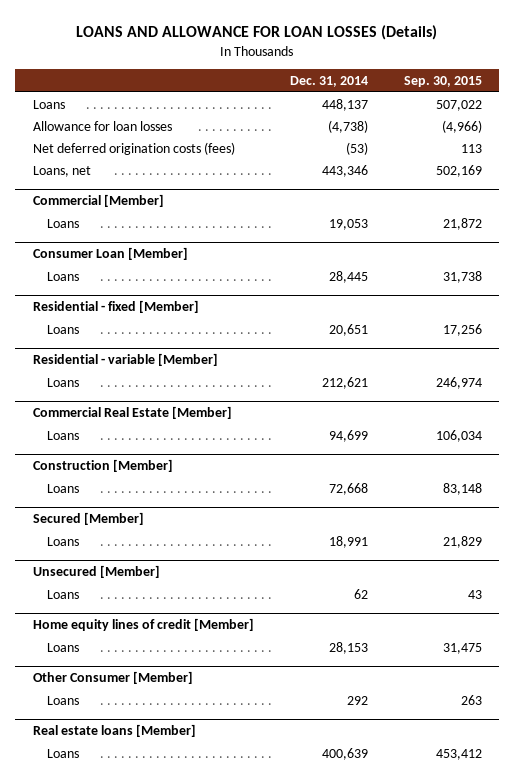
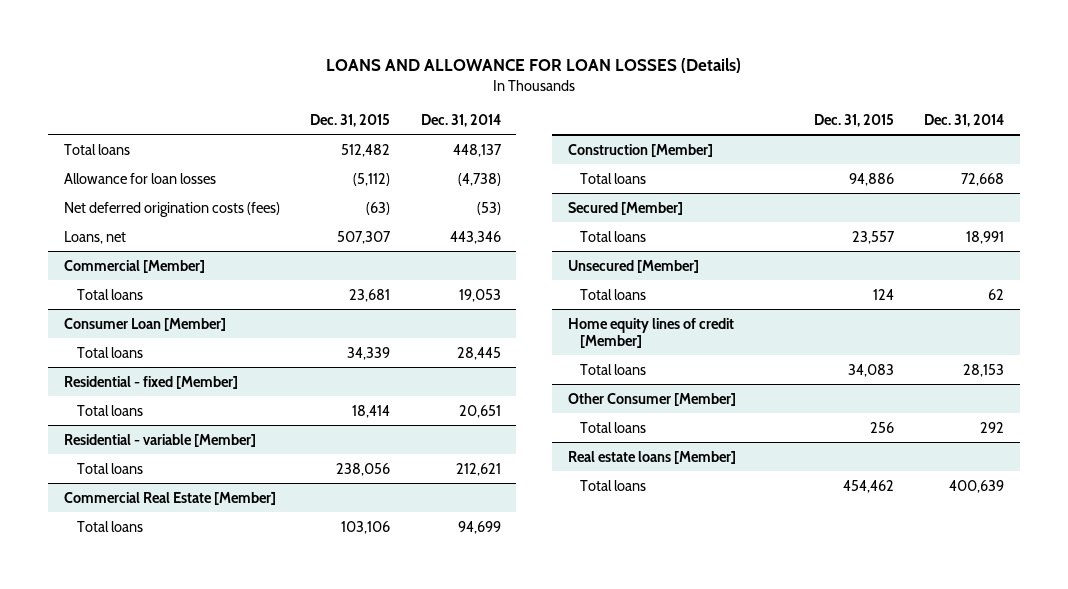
[403,76,482,88] Sep. 30, 2015 -> none
none -> [310,114,391,128] Dec. 31, 2015
[33,99,66,109] Loans -> [63,143,130,155] Total loans
[46,218,79,228] Loans -> [76,288,143,300] Total loans
[46,271,79,281] Loans -> [76,346,143,358] Total loans
[46,324,79,334] Loans -> [76,404,143,416] Total loans
[46,377,79,387] Loans -> [76,462,143,474] Total loans
[46,430,79,440] Loans -> [76,520,143,532] Total loans
[46,483,79,493] Loans -> [580,172,647,184] Total loans
[46,536,79,546] Loans -> [580,230,647,242] Total loans
[46,589,79,599] Loans -> [580,288,647,300] Total loans
[46,642,79,652] Loans -> [580,363,647,375] Total loans
[46,695,79,705] Loans -> [580,421,647,433] Total loans
[46,748,79,758] Loans -> [580,479,647,491] Total loans

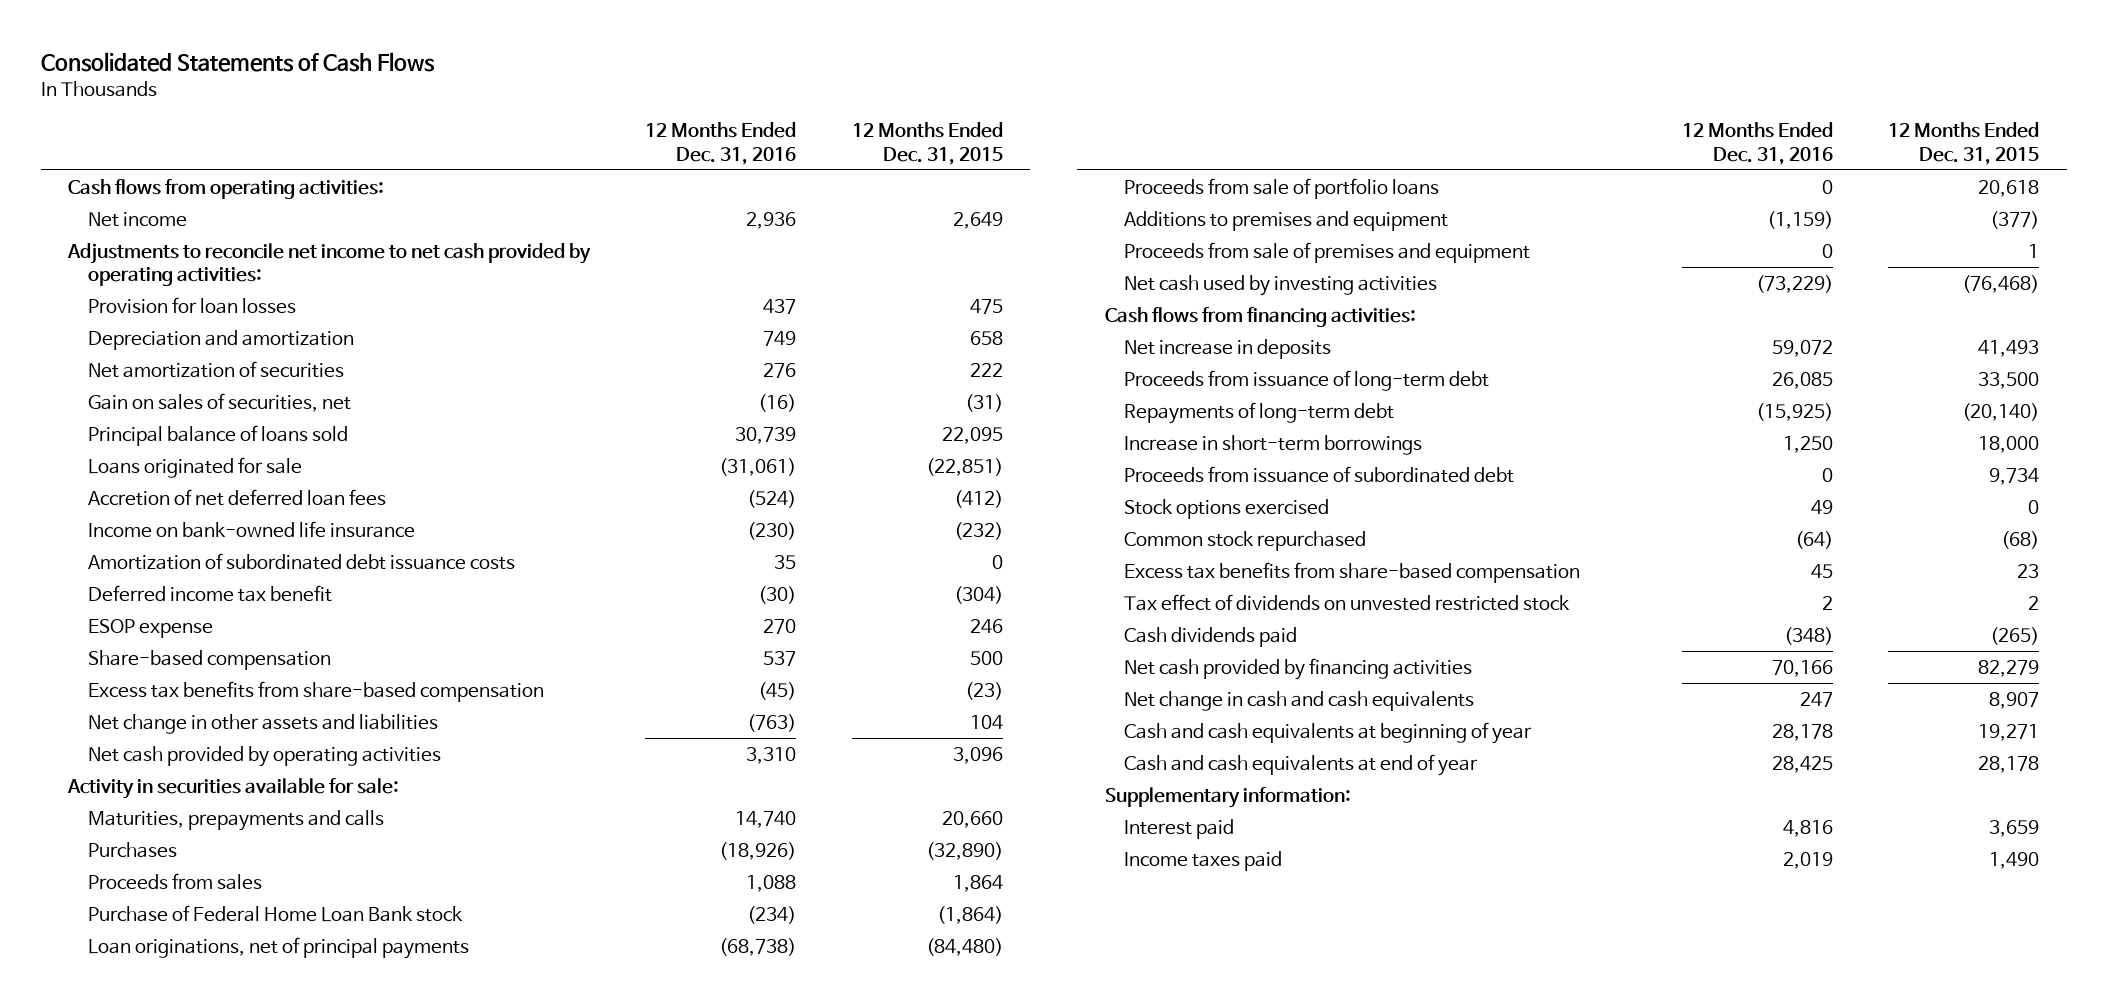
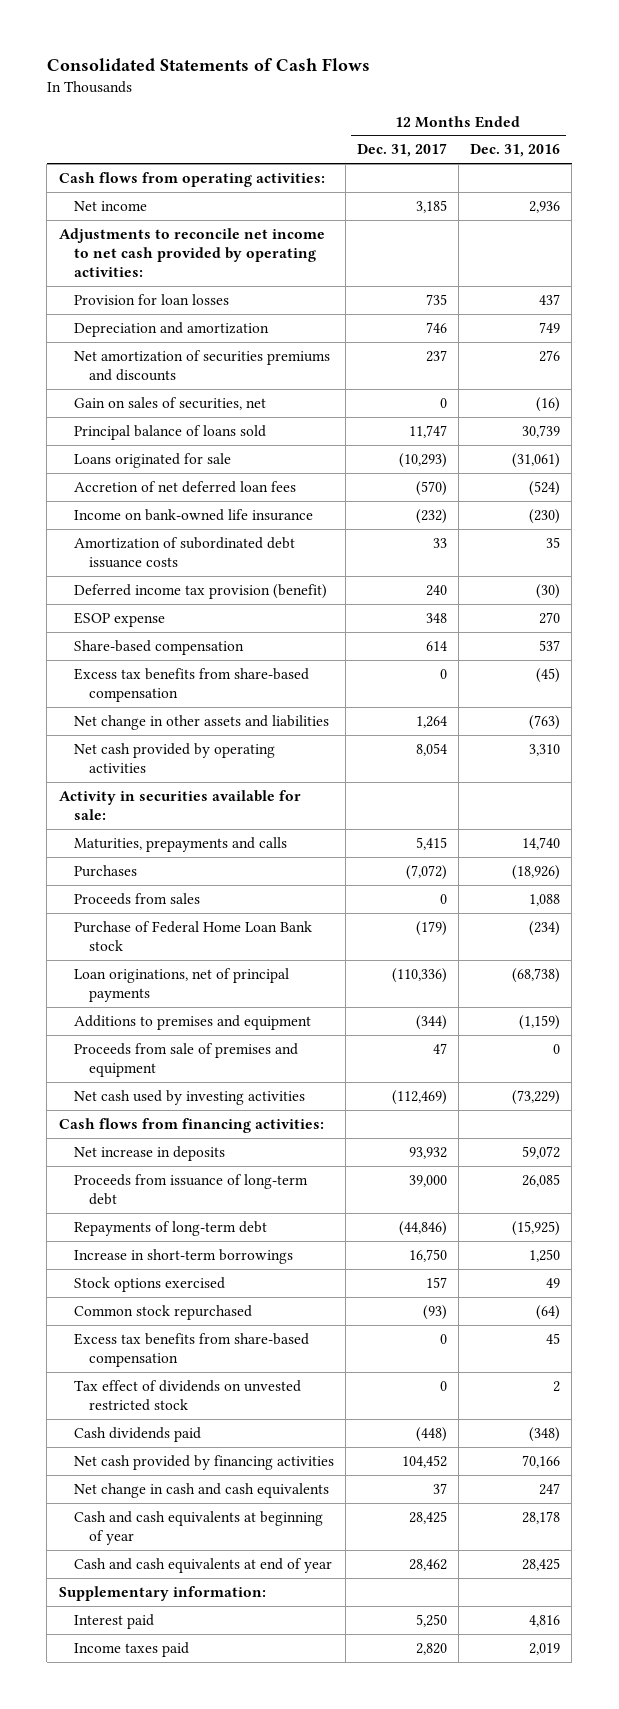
[851,122,1003,165] 12 Months Ended Dec. 31, 2015 -> none
none -> [356,143,447,158] Dec. 31, 2017
[87,360,344,378] Net amortization of securities -> [73,349,330,381] Net amortization of securities premiums and discounts
[87,584,332,602] Deferred income tax benefit -> [73,583,327,599] Deferred income tax provision (benefit)
[1124,177,1440,199] Proceeds from sale of portfolio loans -> none
[1124,465,1515,483] Proceeds from issuance of subordinated debt -> none

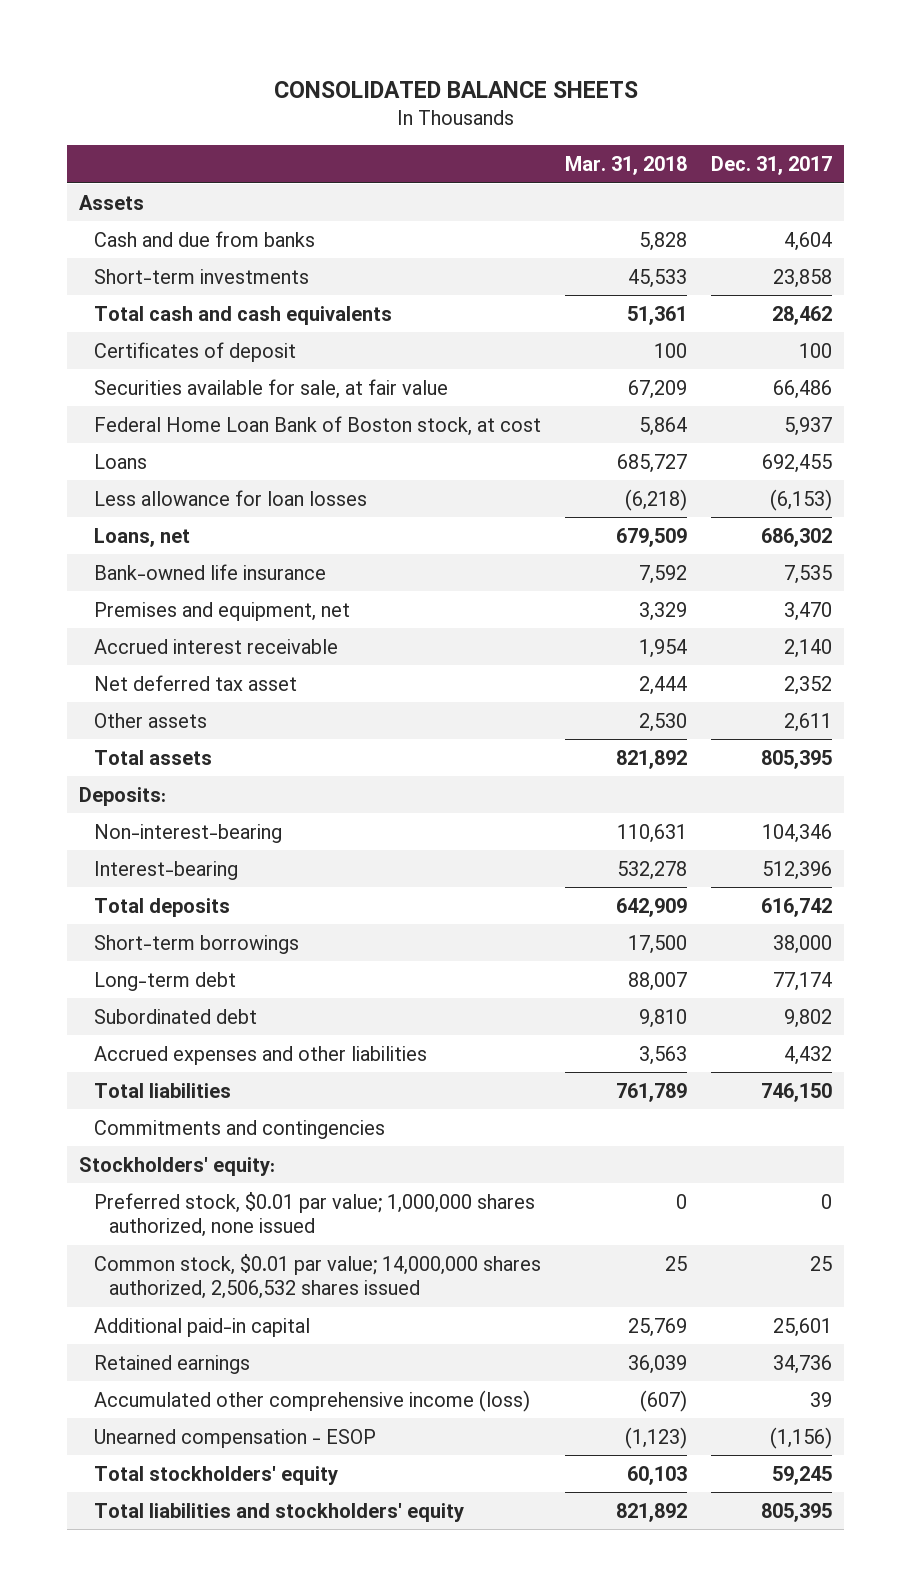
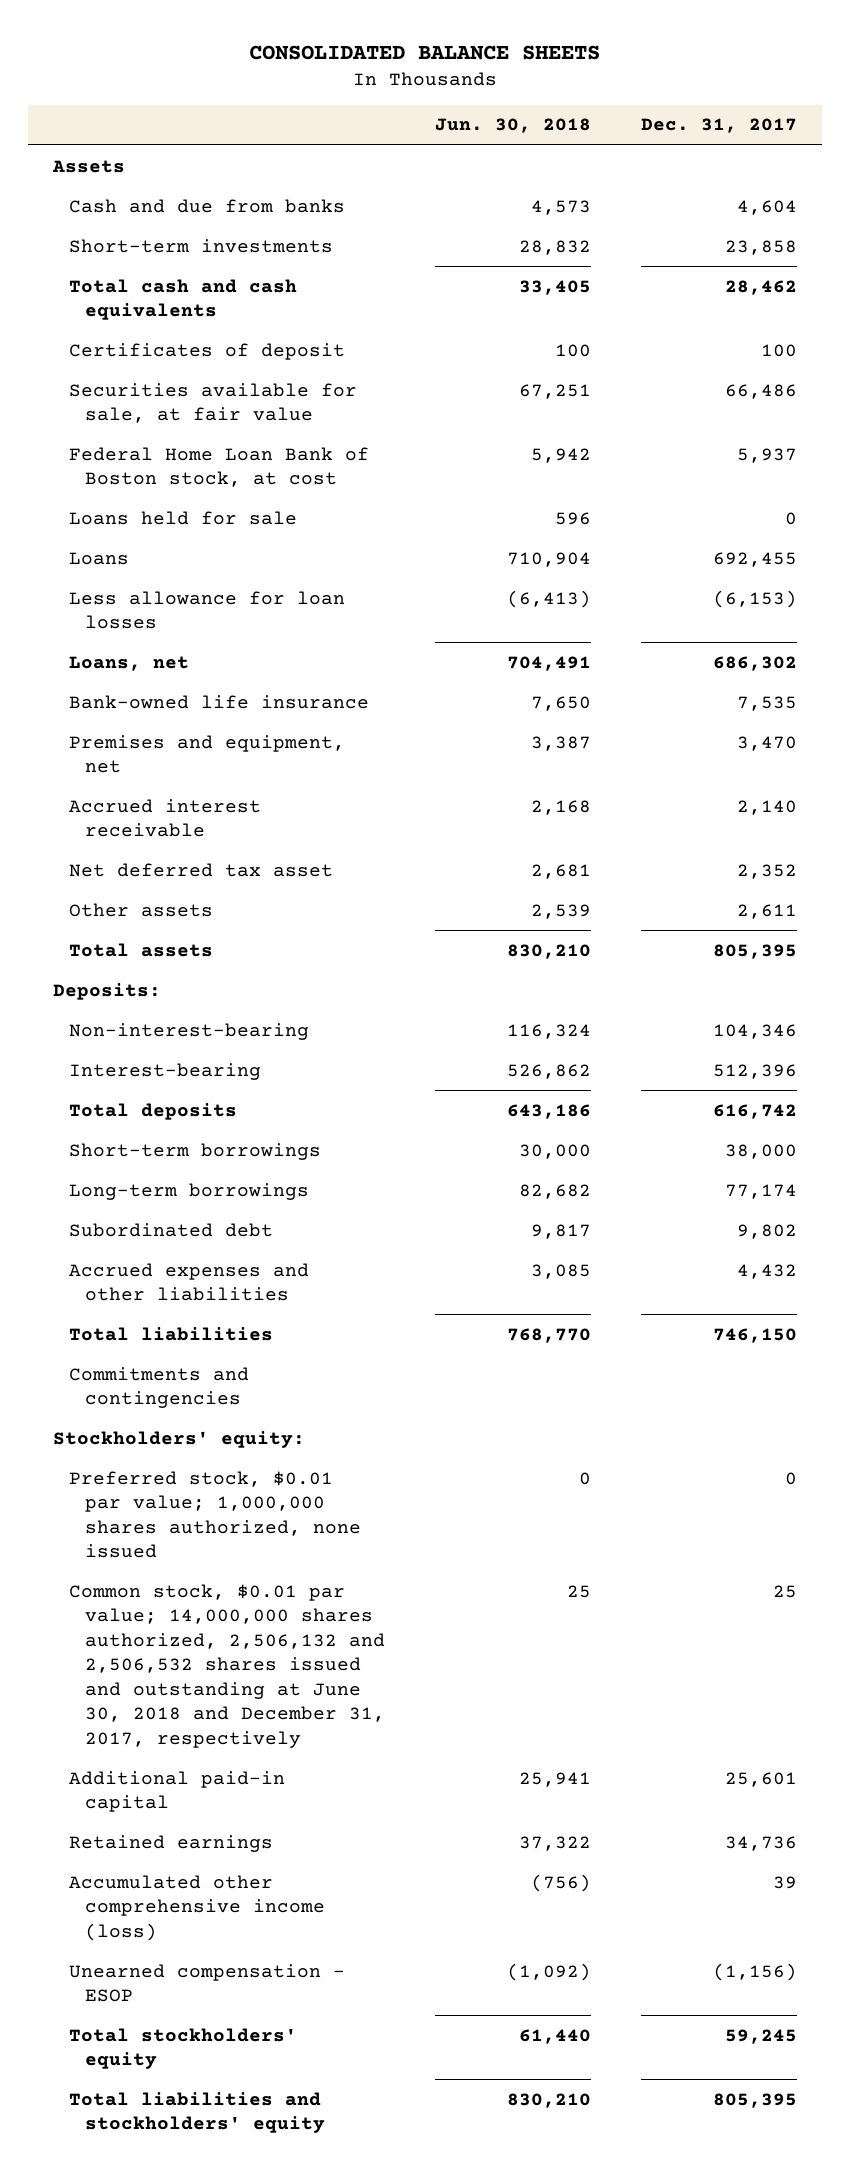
[565,156,688,176] Mar. 31, 2018 -> none
none -> [435,118,592,134] Jun. 30, 2018
none -> [69,510,298,525] Loans held for sale
[94,971,237,991] Long-term debt -> [69,1182,310,1200] Long-term borrowings
[94,1253,542,1300] Common stock, $0.01 par value; 14,000,000 shares authorized, 2,506,532 shares issued -> [69,1583,386,1748] Common stock, $0.01 par value; 14,000,000 shares authorized, 2,506,132 and 2,506,532 shares issued and outstanding at June 30, 2018 and December 31, 2017, respectively

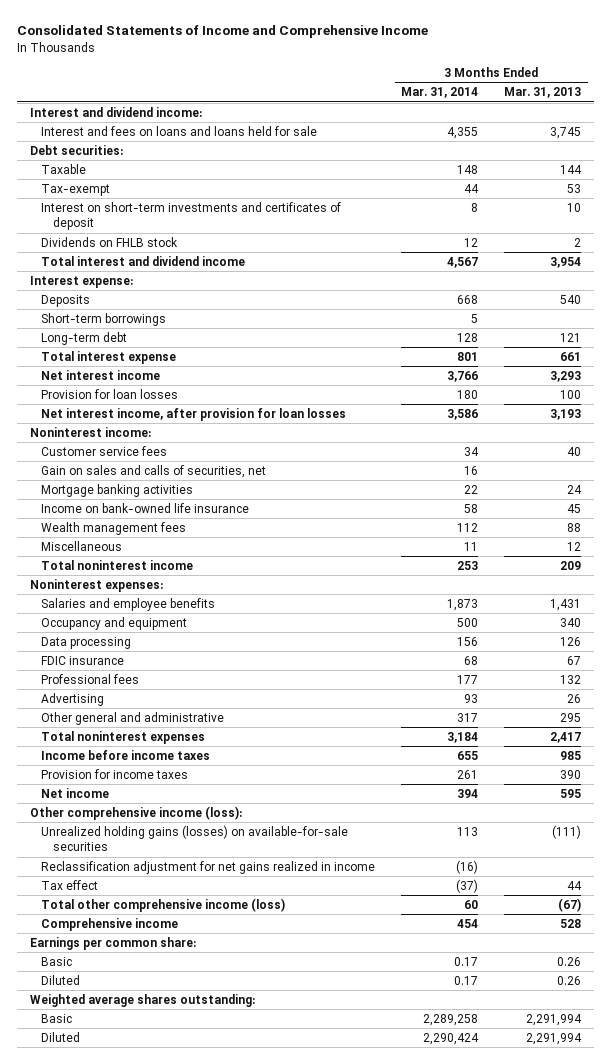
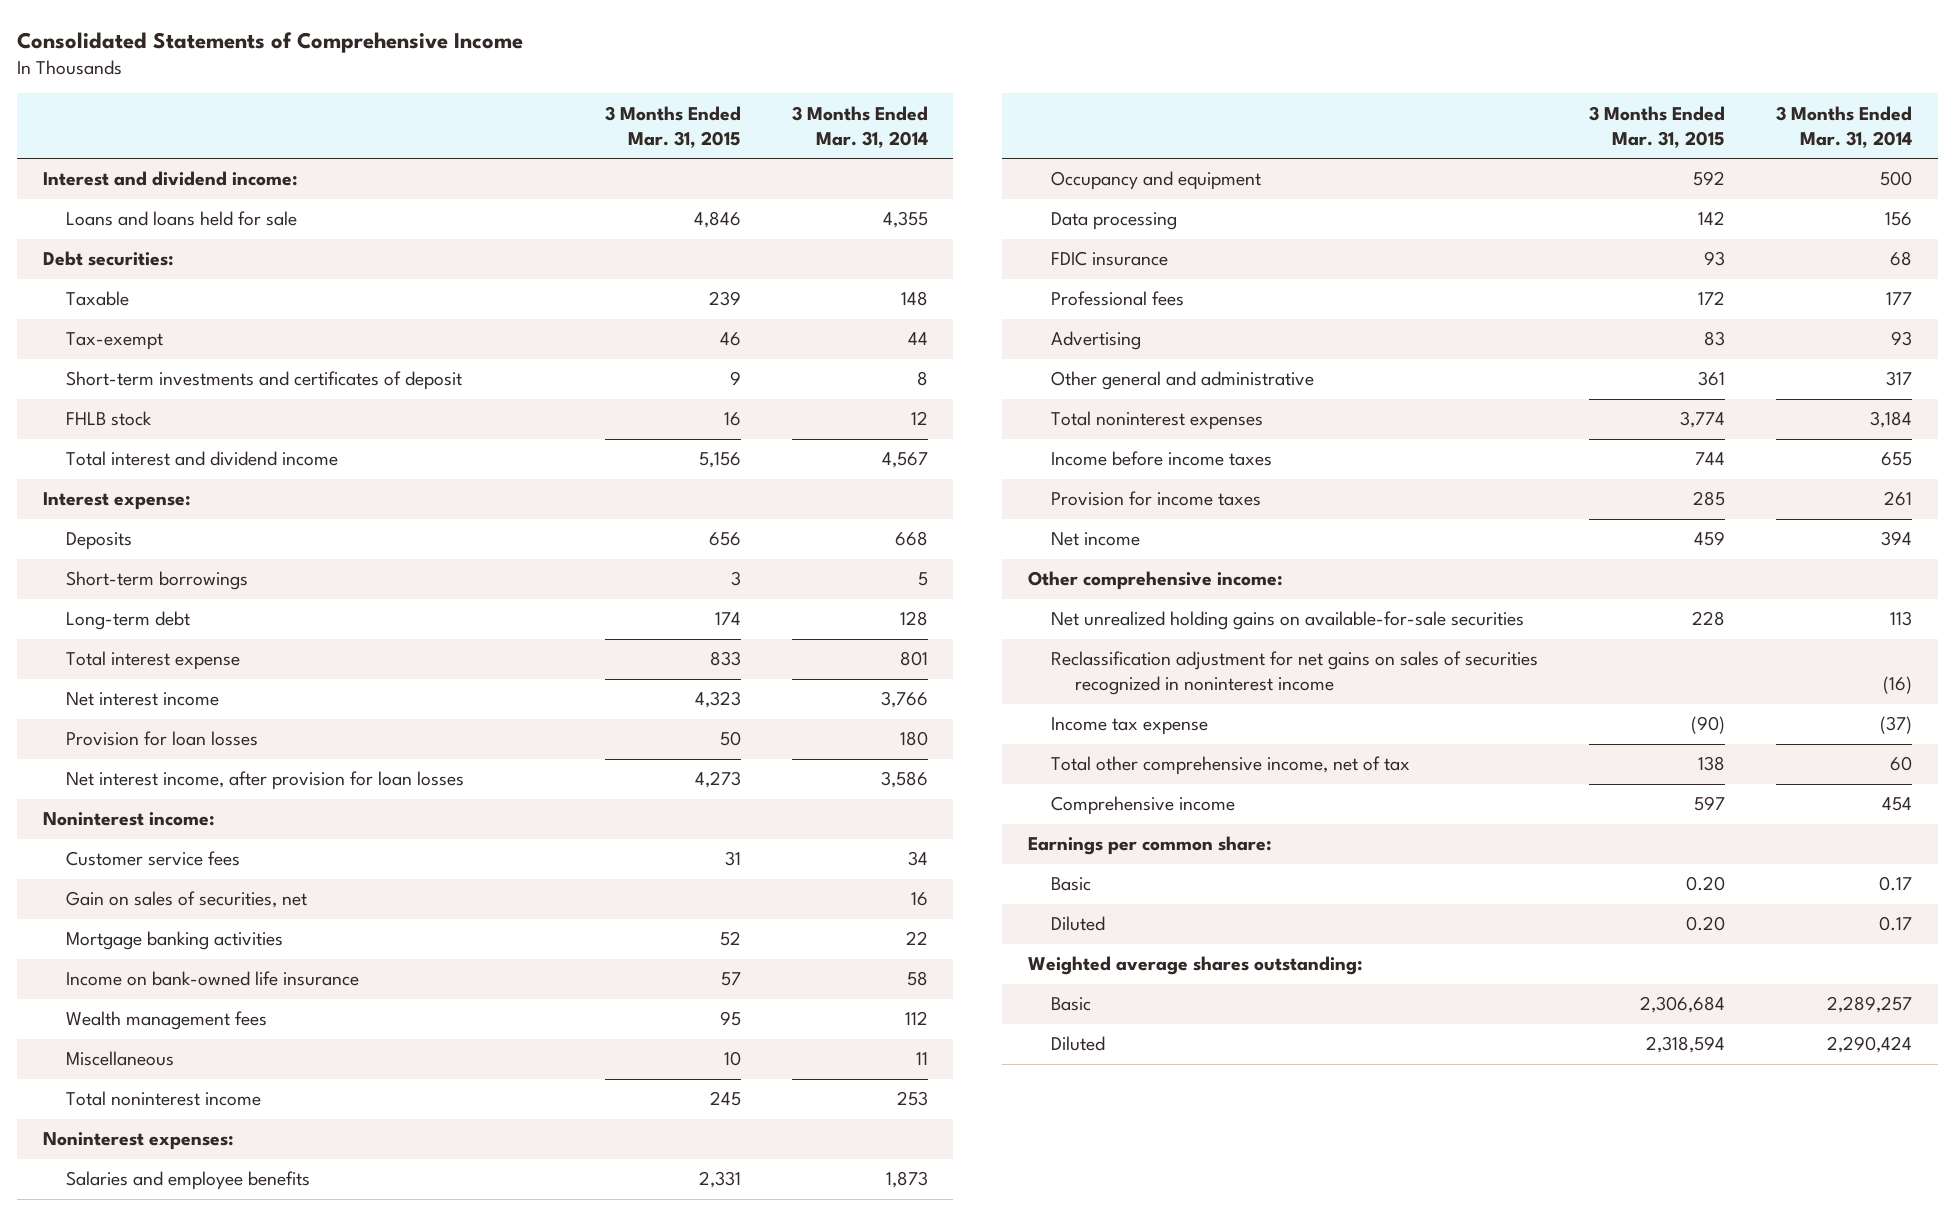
[16,25,428,39] Consolidated Statements of Income and Comprehensive Income -> [17,31,524,53] Consolidated Statements of Comprehensive Income
[504,87,582,99] Mar. 31, 2013 -> none
none -> [604,105,741,148] 3 Months Ended Mar. 31, 2015
[41,125,318,136] Interest and fees on loans and loans held for sale -> [66,211,298,227] Loans and loans held for sale
[41,201,342,231] Interest on short-term investments and certificates of deposit -> [66,371,463,391] Short-term investments and certificates of deposit
[41,236,179,247] Dividends on FHLB stock -> [66,411,153,427] FHLB stock
[41,464,267,478] Gain on sales and calls of securities, net -> [66,891,308,909] Gain on sales of securities, net
[29,805,242,820] Other comprehensive income (loss): -> [1027,571,1283,591] Other comprehensive income:
[41,824,349,852] Unrealized holding gains (losses) on available-for-sale securities -> [1051,611,1525,631] Net unrealized holding gains on available-for-sale securities
[41,860,376,874] Reclassification adjustment for net gains realized in income -> [1051,651,1539,696] Reclassification adjustment for net gains on sales of securities recognized in noninterest income
[41,879,99,890] Tax effect -> [1051,717,1209,736] Income tax expense
[41,897,286,912] Total other comprehensive income (loss) -> [1051,756,1411,776] Total other comprehensive income, net of tax
[423,1013,479,1026] 2,289,258 -> [1827,996,1913,1014] 2,289,257

